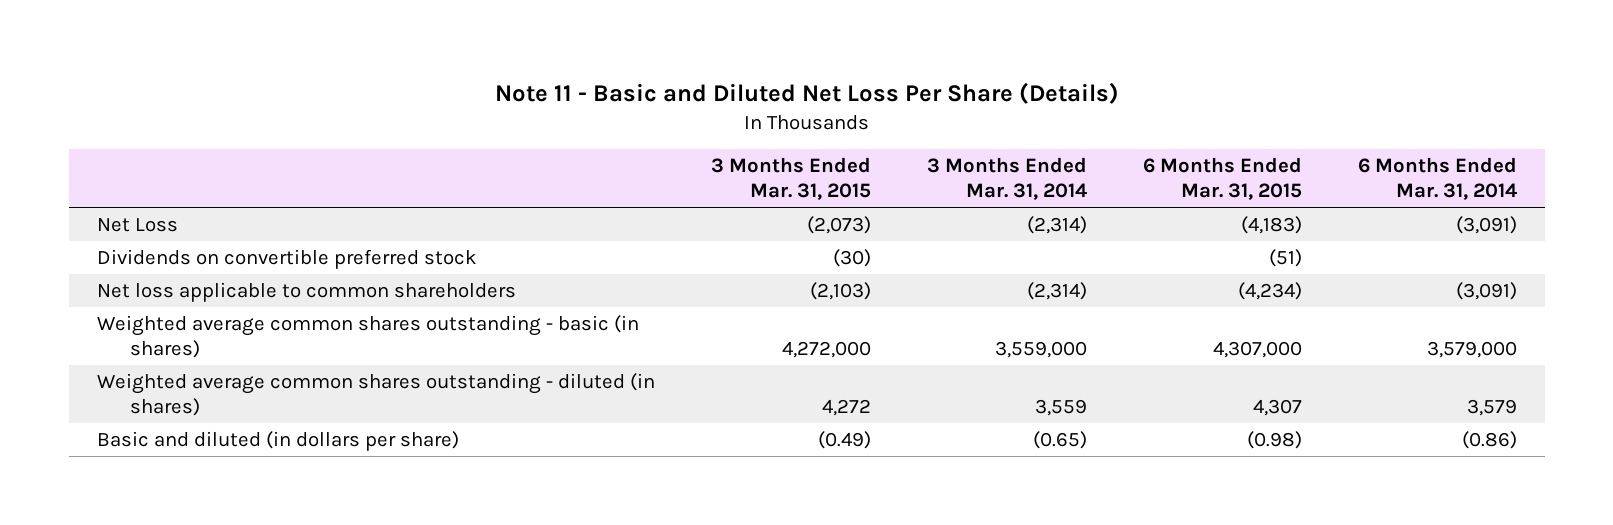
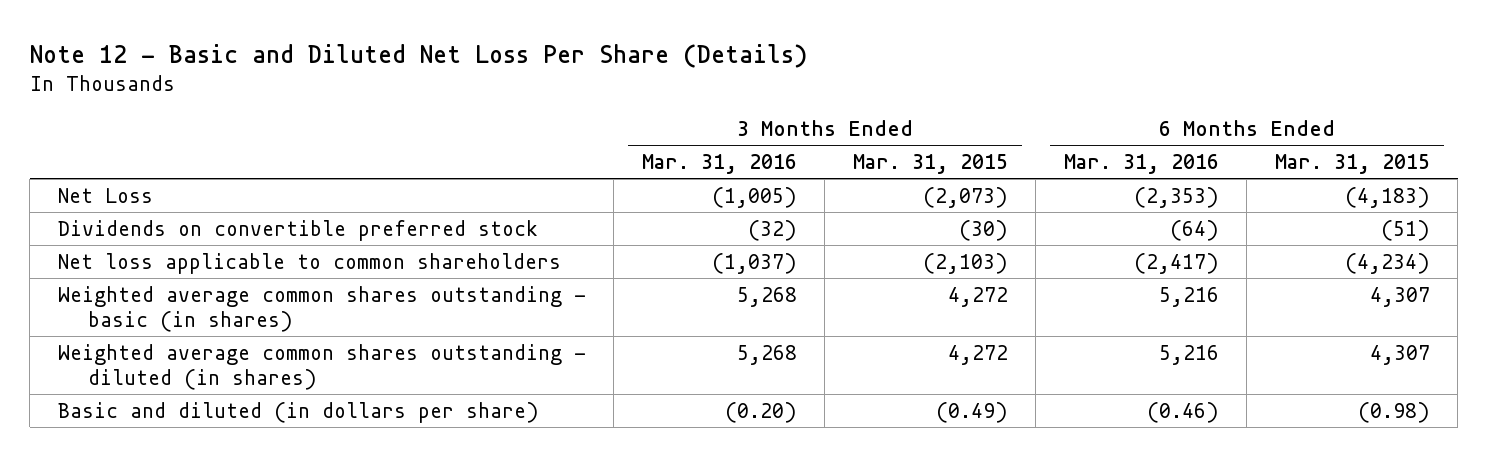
[494,81,1119,104] Note 11 - Basic and Diluted Net Loss Per Share (Details) -> [29,43,807,68] Note 12 - Basic and Diluted Net Loss Per Share (Details)
[926,157,1087,201] 3 Months Ended Mar. 31, 2014 -> none
[1357,157,1517,201] 6 Months Ended Mar. 31, 2014 -> none
none -> [641,154,797,175] Mar. 31, 2016
none -> [1063,154,1219,175] Mar. 31, 2016
[781,340,871,358] 4,272,000 -> [947,286,1008,307] 4,272
[1212,340,1302,358] 4,307,000 -> [1369,286,1430,307] 4,307

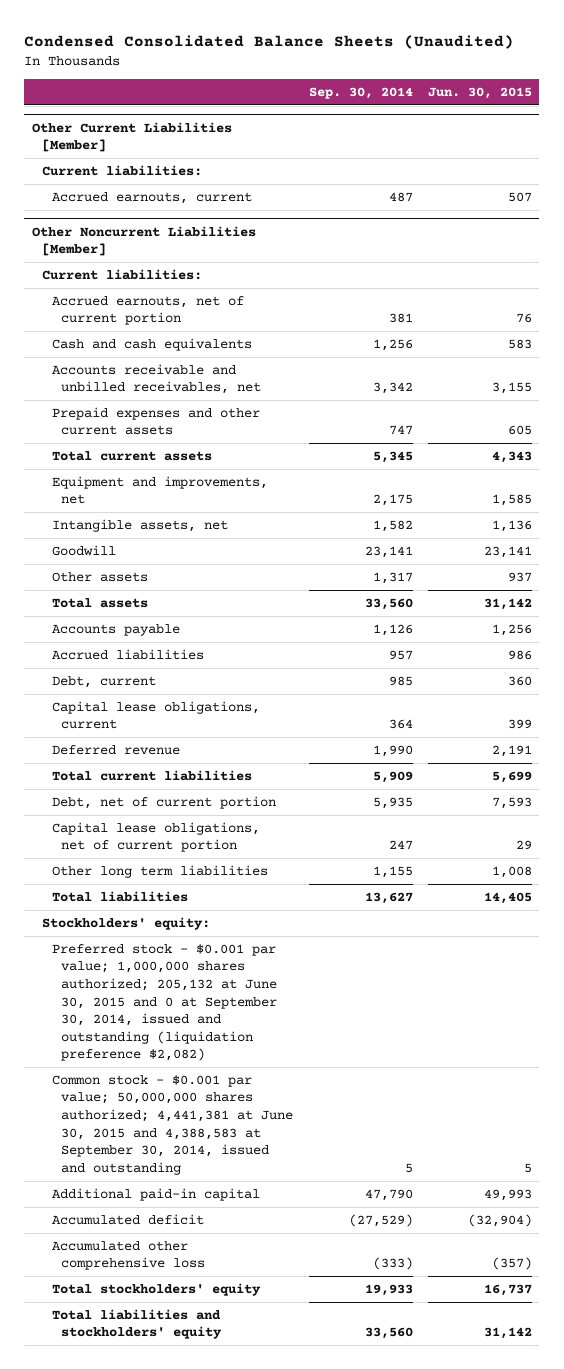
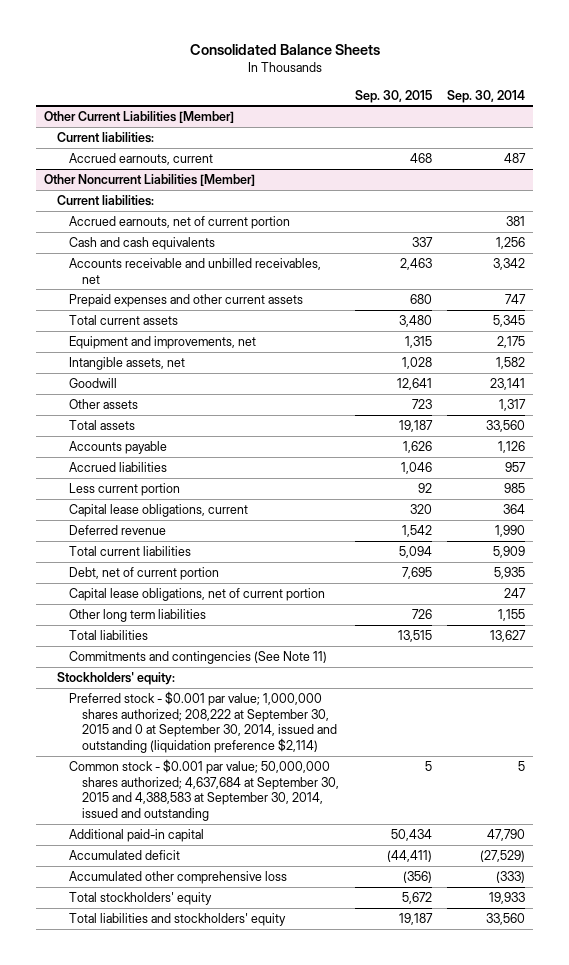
[24,35,515,50] Condensed Consolidated Balance Sheets (Unaudited) -> [189,44,380,56] Consolidated Balance Sheets
[427,87,532,100] Jun. 30, 2015 -> none
none -> [354,89,432,103] Sep. 30, 2015
[51,675,156,688] Debt, current -> [69,482,181,496] Less current portion
none -> [69,650,328,664] Commitments and contingencies (See Note 11)
[51,943,278,1062] Preferred stock - $0.001 par value; 1,000,000 shares authorized; 205,132 at June 30, 2015 and 0 at September 30, 2014, issued and outstanding (liquidation preference $2,082) -> [69,690,338,754] Preferred stock - $0.001 par value; 1,000,000 shares authorized; 208,222 at September 30, 2015 and 0 at September 30, 2014, issued and outstanding (liquidation preference $2,114)
[51,1074,294,1175] Common stock - $0.001 par value; 50,000,000 shares authorized; 4,441,381 at June 30, 2015 and 4,388,583 at September 30, 2014, issued and outstanding -> [69,758,340,822] Common stock - $0.001 par value; 50,000,000 shares authorized; 4,637,684 at September 30, 2015 and 4,388,583 at September 30, 2014, issued and outstanding

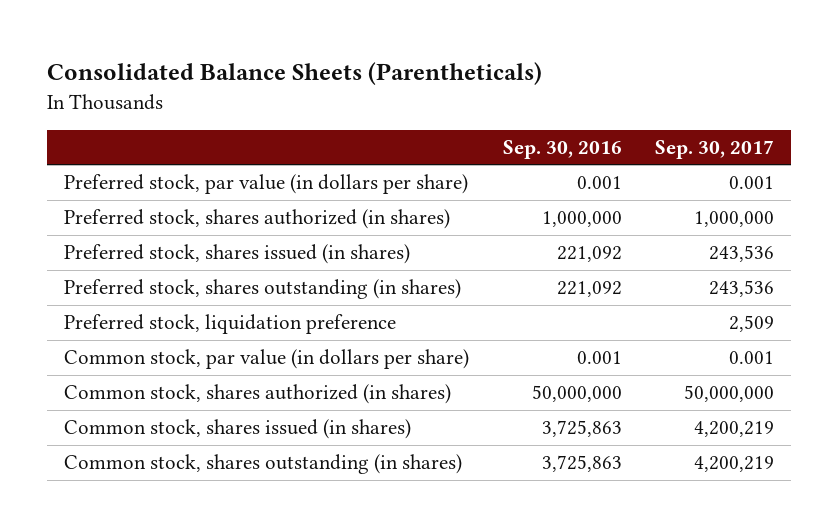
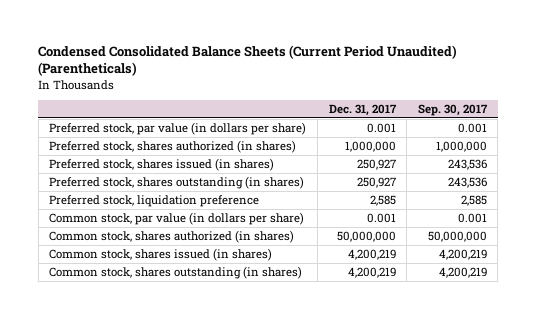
[47,62,543,86] Consolidated Balance Sheets (Parentheticals) -> [38,44,458,77] Condensed Consolidated Balance Sheets (Current Period Unaudited) (Parentheticals)
[502,140,622,160] Sep. 30, 2016 -> none
none -> [328,103,397,116] Dec. 31, 2017
[729,315,775,333] 2,509 -> [460,194,487,206] 2,585

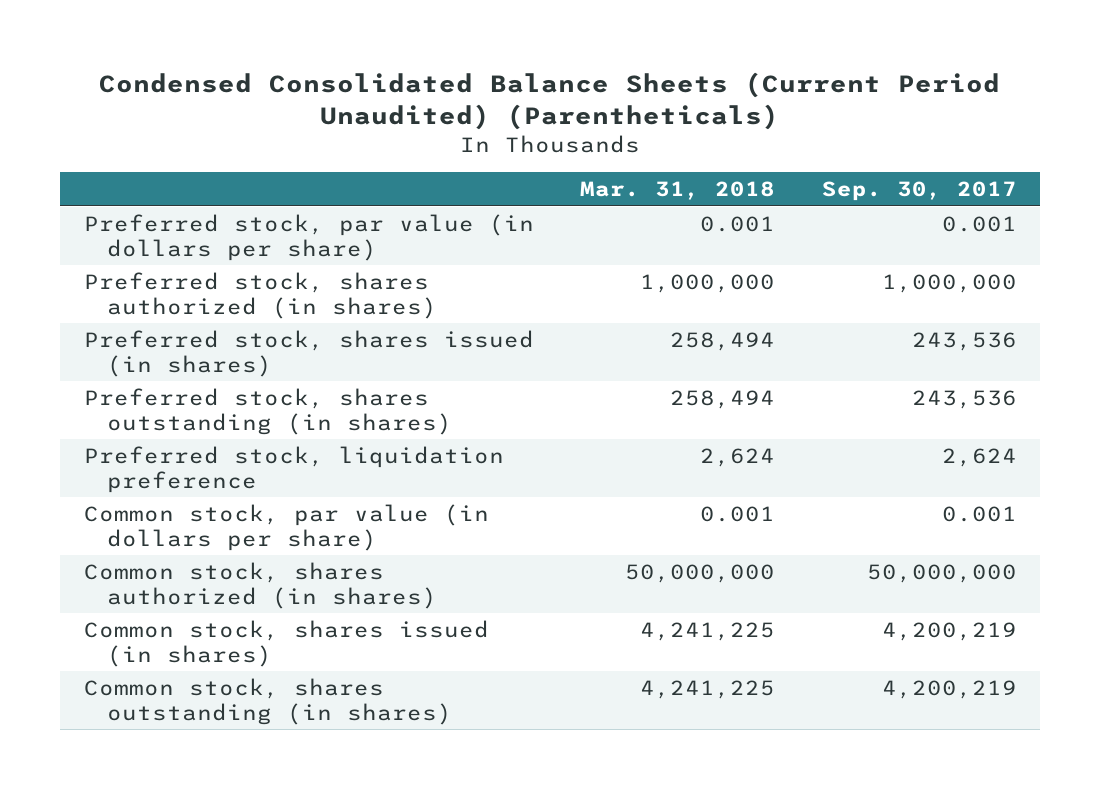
[328,103,397,116] Dec. 31, 2017 -> none
none -> [580,181,776,201] Mar. 31, 2018
[460,194,487,206] 2,585 -> [941,447,1017,467] 2,624

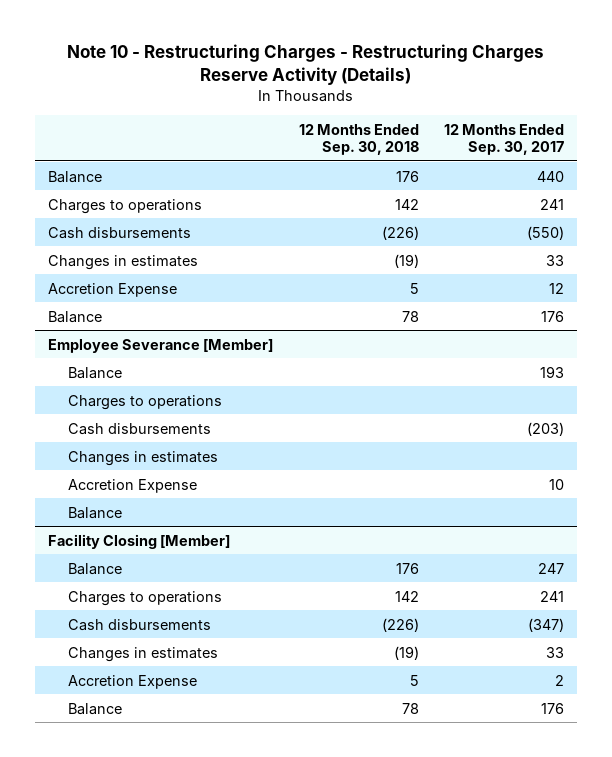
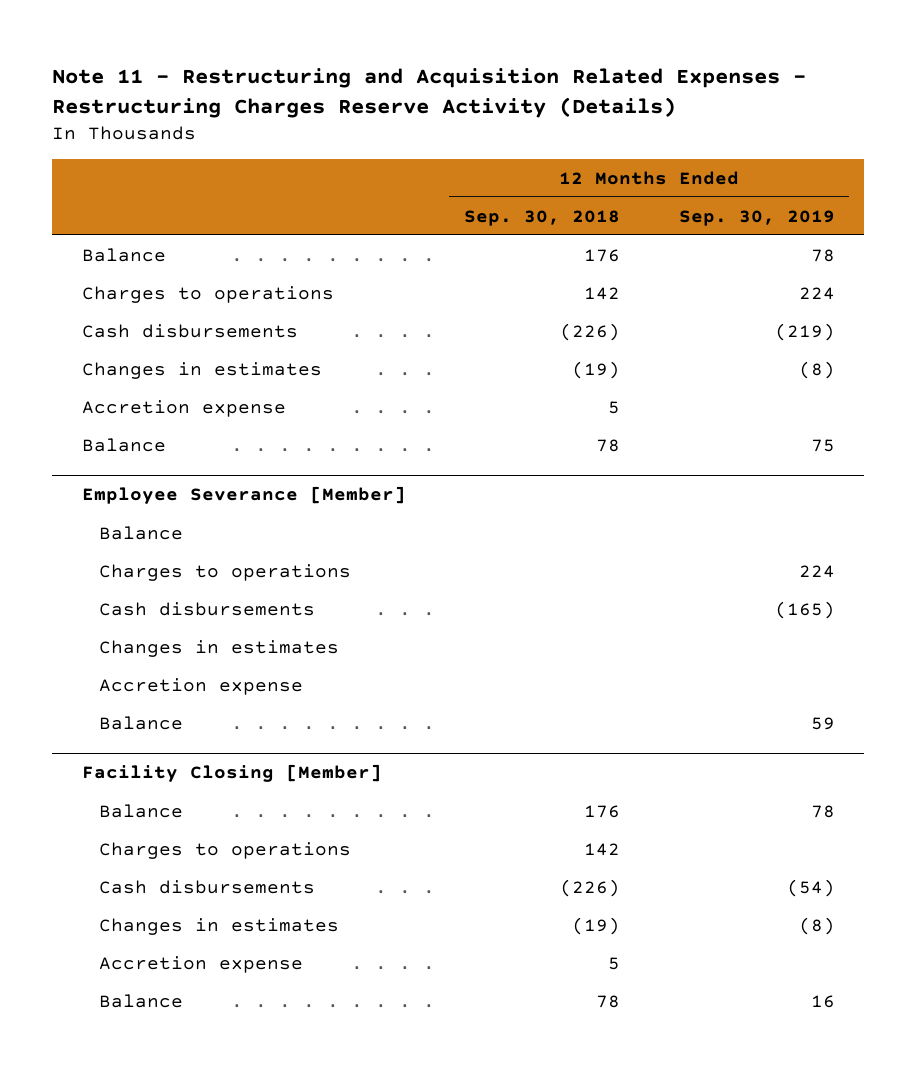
[67,44,545,85] Note 10 - Restructuring Charges - Restructuring Charges Reserve Activity (Details) -> [52,67,807,118] Note 11 - Restructuring and Acquisition Related Expenses - Restructuring Charges Reserve Activity (Details)
[444,123,565,155] 12 Months Ended Sep. 30, 2017 -> none
none -> [678,209,835,226] Sep. 30, 2019
[48,282,178,297] Accretion Expense -> [81,399,286,417] Accretion expense
[68,478,198,493] Accretion Expense -> [98,677,303,695] Accretion expense
[68,674,198,689] Accretion Expense -> [98,955,303,973] Accretion expense

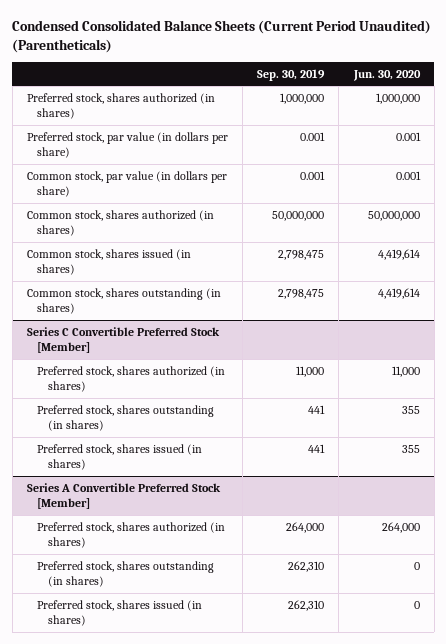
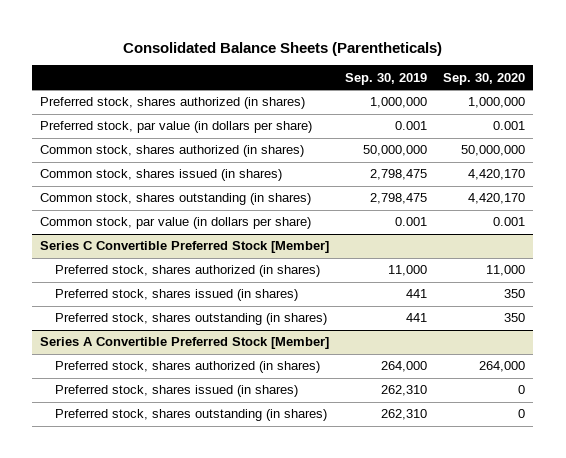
[12,19,432,53] Condensed Consolidated Balance Sheets (Current Period Unaudited) (Parentheticals) -> [122,41,442,56] Consolidated Balance Sheets (Parentheticals)
[352,69,421,81] Jun. 30, 2020 -> none
none -> [443,72,526,85] Sep. 30, 2020
[26,170,227,198] Common stock, par value (in dollars per share) -> [40,217,312,230] Common stock, par value (in dollars per share)
[37,404,215,432] Preferred stock, shares outstanding (in shares) -> [54,313,327,326] Preferred stock, shares outstanding (in shares)
[37,560,215,588] Preferred stock, shares outstanding (in shares) -> [54,409,327,422] Preferred stock, shares outstanding (in shares)

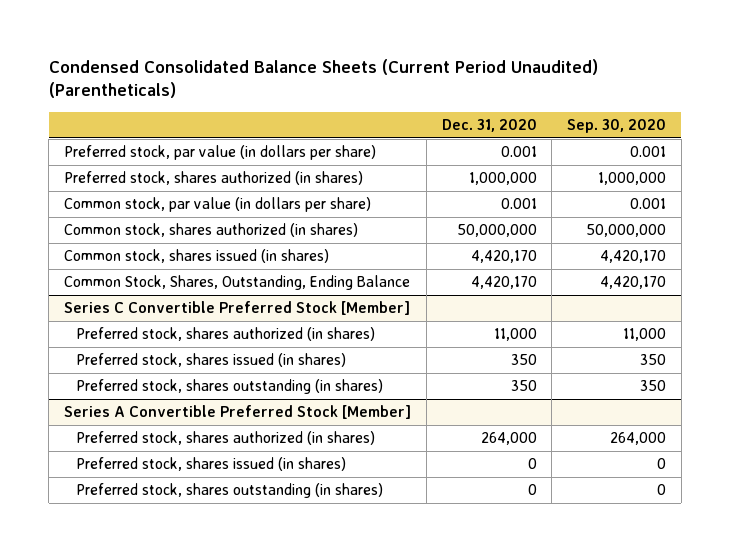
[122,41,442,56] Consolidated Balance Sheets (Parentheticals) -> [48,58,598,99] Condensed Consolidated Balance Sheets (Current Period Unaudited) (Parentheticals)
[345,72,428,85] Sep. 30, 2019 -> none
none -> [441,118,537,132] Dec. 31, 2020
[40,97,306,110] Preferred stock, shares authorized (in shares) -> [64,171,364,186] Preferred stock, shares authorized (in shares)
[40,217,312,230] Common stock, par value (in dollars per share) -> [64,197,372,213] Common stock, par value (in dollars per share)
[40,193,312,206] Common stock, shares outstanding (in shares) -> [64,275,411,291] Common Stock, Shares, Outstanding, Ending Balance

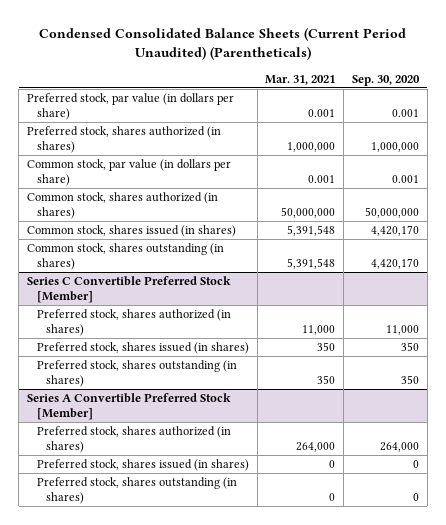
[441,118,537,132] Dec. 31, 2020 -> none
none -> [265,74,336,85] Mar. 31, 2021
[64,275,411,291] Common Stock, Shares, Outstanding, Ending Balance -> [27,243,225,270] Common stock, shares outstanding (in shares)

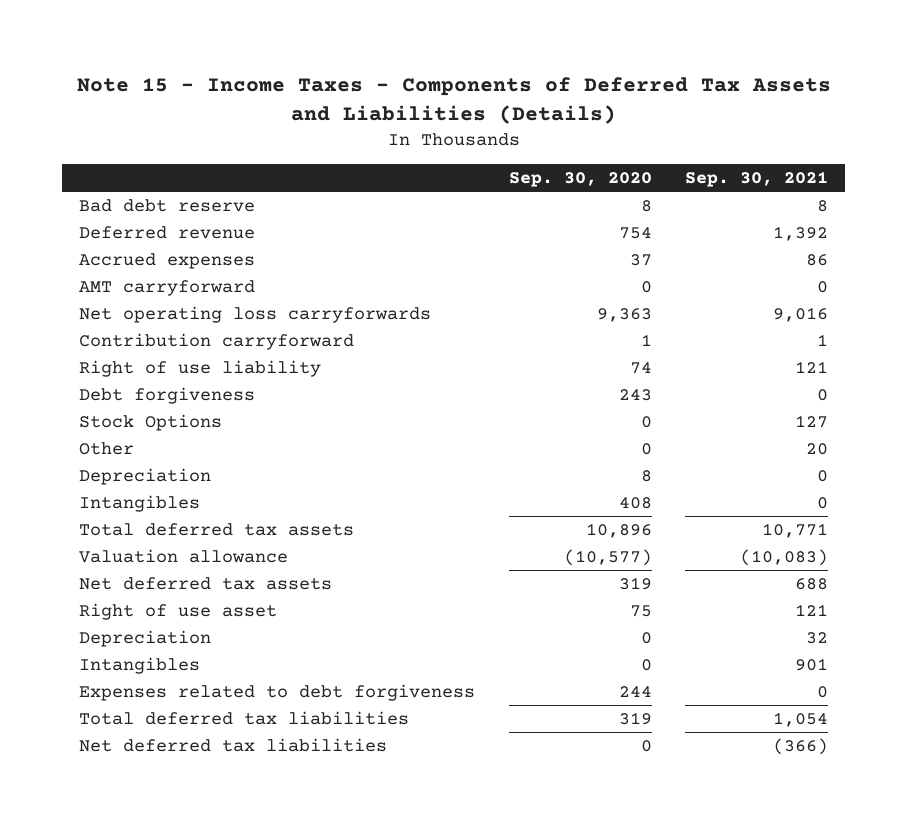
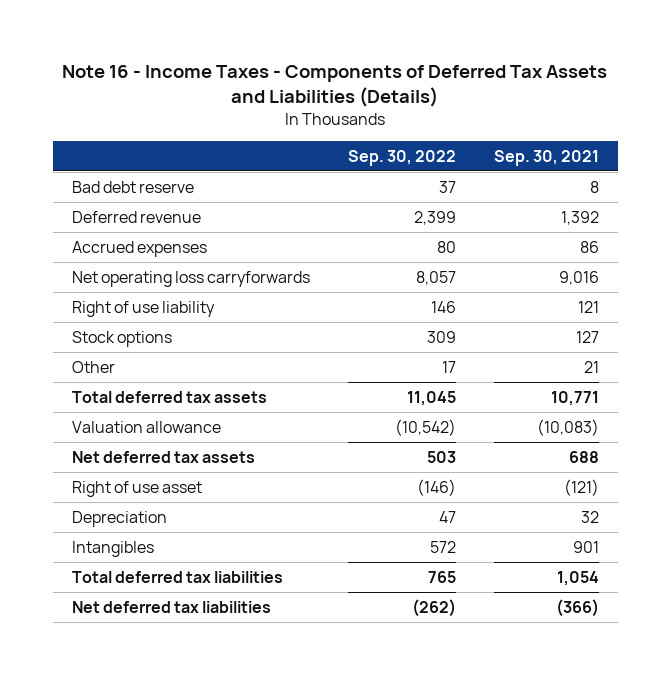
[76,77,831,125] Note 15 - Income Taxes - Components of Deferred Tax Assets and Liabilities (Details) -> [62,64,608,107] Note 16 - Income Taxes - Components of Deferred Tax Assets and Liabilities (Details)
[508,172,652,188] Sep. 30, 2020 -> none
none -> [347,149,456,166] Sep. 30, 2022
[78,280,255,297] AMT carryforward -> none
[78,333,354,351] Contribution carryforward -> none
[78,387,255,405] Debt forgiveness -> none
[78,468,211,486] Depreciation -> none
[78,495,200,513] Intangibles -> none
[78,414,222,432] Stock Options -> [71,331,172,348] Stock options
[806,443,829,456] 20 -> [583,361,599,374] 21
[795,604,829,617] 121 -> [563,479,599,497] (121)
[78,684,475,702] Expenses related to debt forgiveness -> none

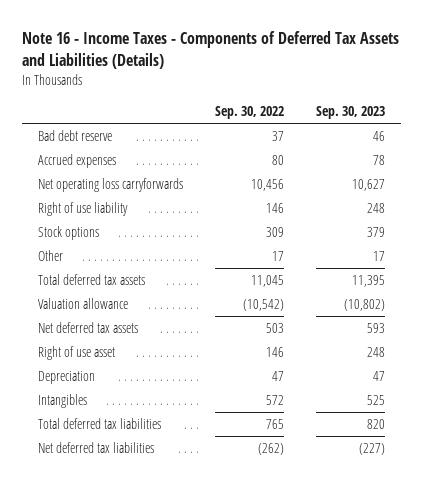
[493,149,599,166] Sep. 30, 2021 -> none
none -> [316,106,386,120] Sep. 30, 2023
[71,211,201,224] Deferred revenue -> none
[415,271,456,286] 8,057 -> [251,179,285,192] 10,456
[416,479,456,497] (146) -> [266,347,285,358] 146

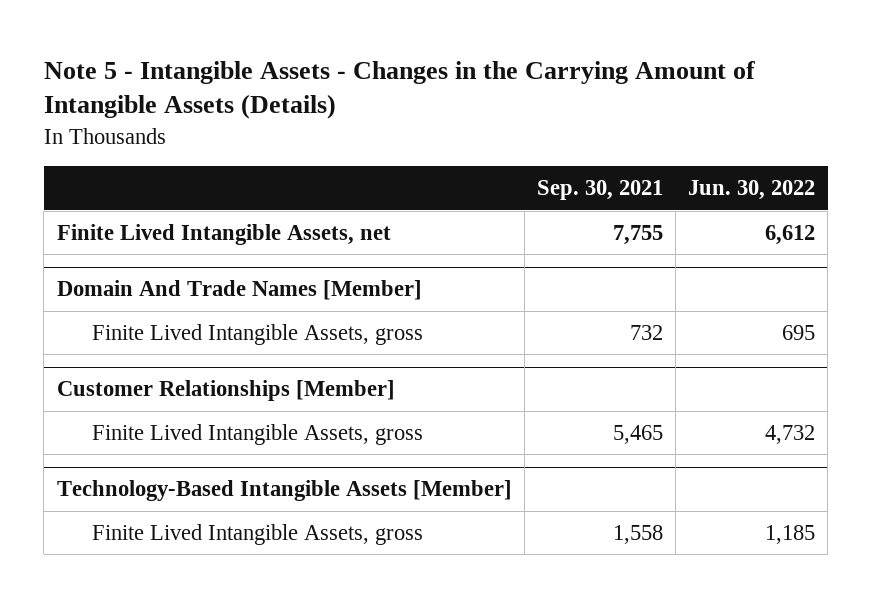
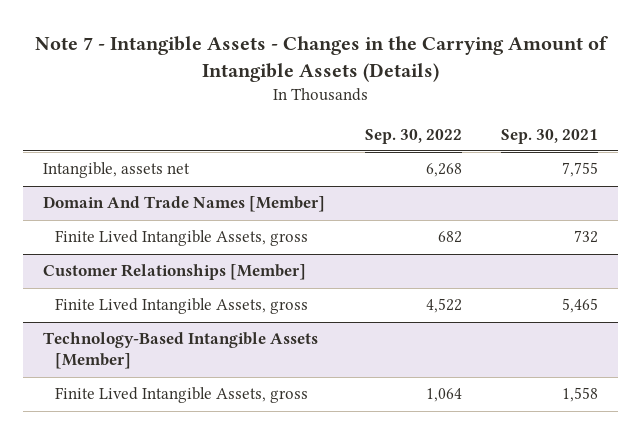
[43,60,755,120] Note 5 - Intangible Assets - Changes in the Carrying Amount of Intangible Assets (Details) -> [34,36,608,82] Note 7 - Intangible Assets - Changes in the Carrying Amount of Intangible Assets (Details)
[688,180,816,201] Jun. 30, 2022 -> none
none -> [364,128,462,144] Sep. 30, 2022
[56,224,391,246] Finite Lived Intangible Assets, net -> [43,162,191,179] Intangible, assets net

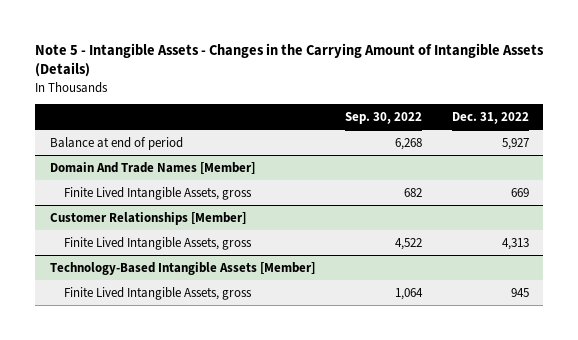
[34,36,608,82] Note 7 - Intangible Assets - Changes in the Carrying Amount of Intangible Assets (Details) -> [34,42,544,78] Note 5 - Intangible Assets - Changes in the Carrying Amount of Intangible Assets (Details)
[501,128,599,144] Sep. 30, 2021 -> none
none -> [451,112,529,125] Dec. 31, 2022
[43,162,191,179] Intangible, assets net -> [49,136,183,150] Balance at end of period

